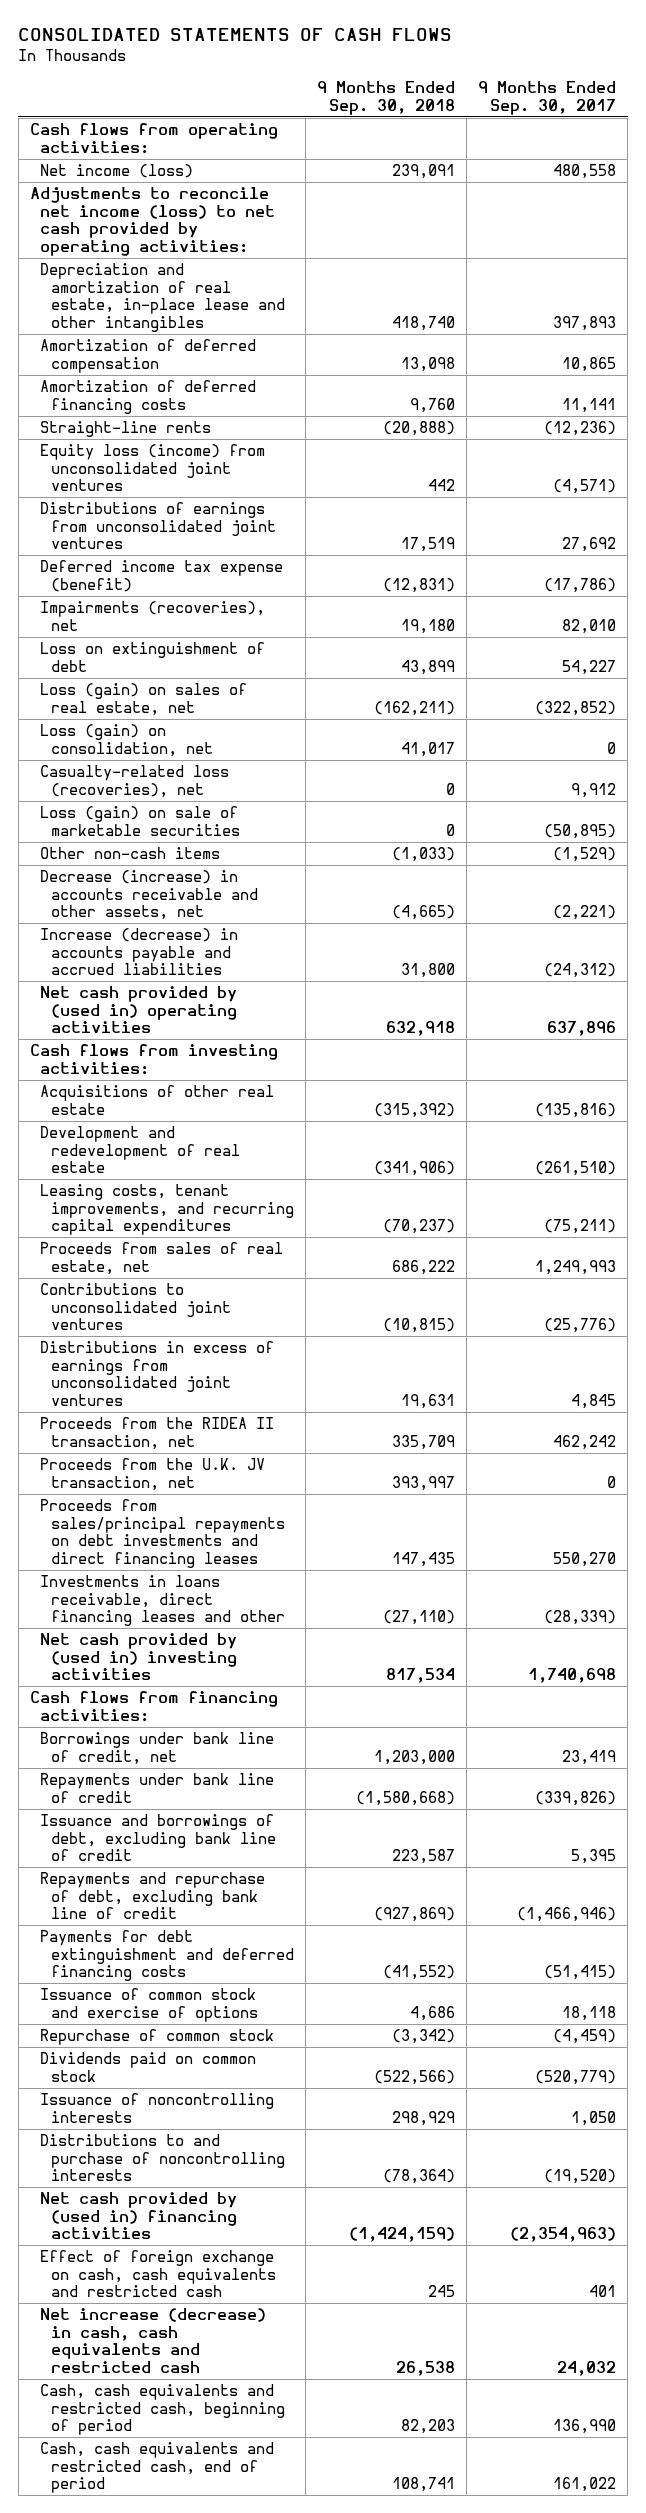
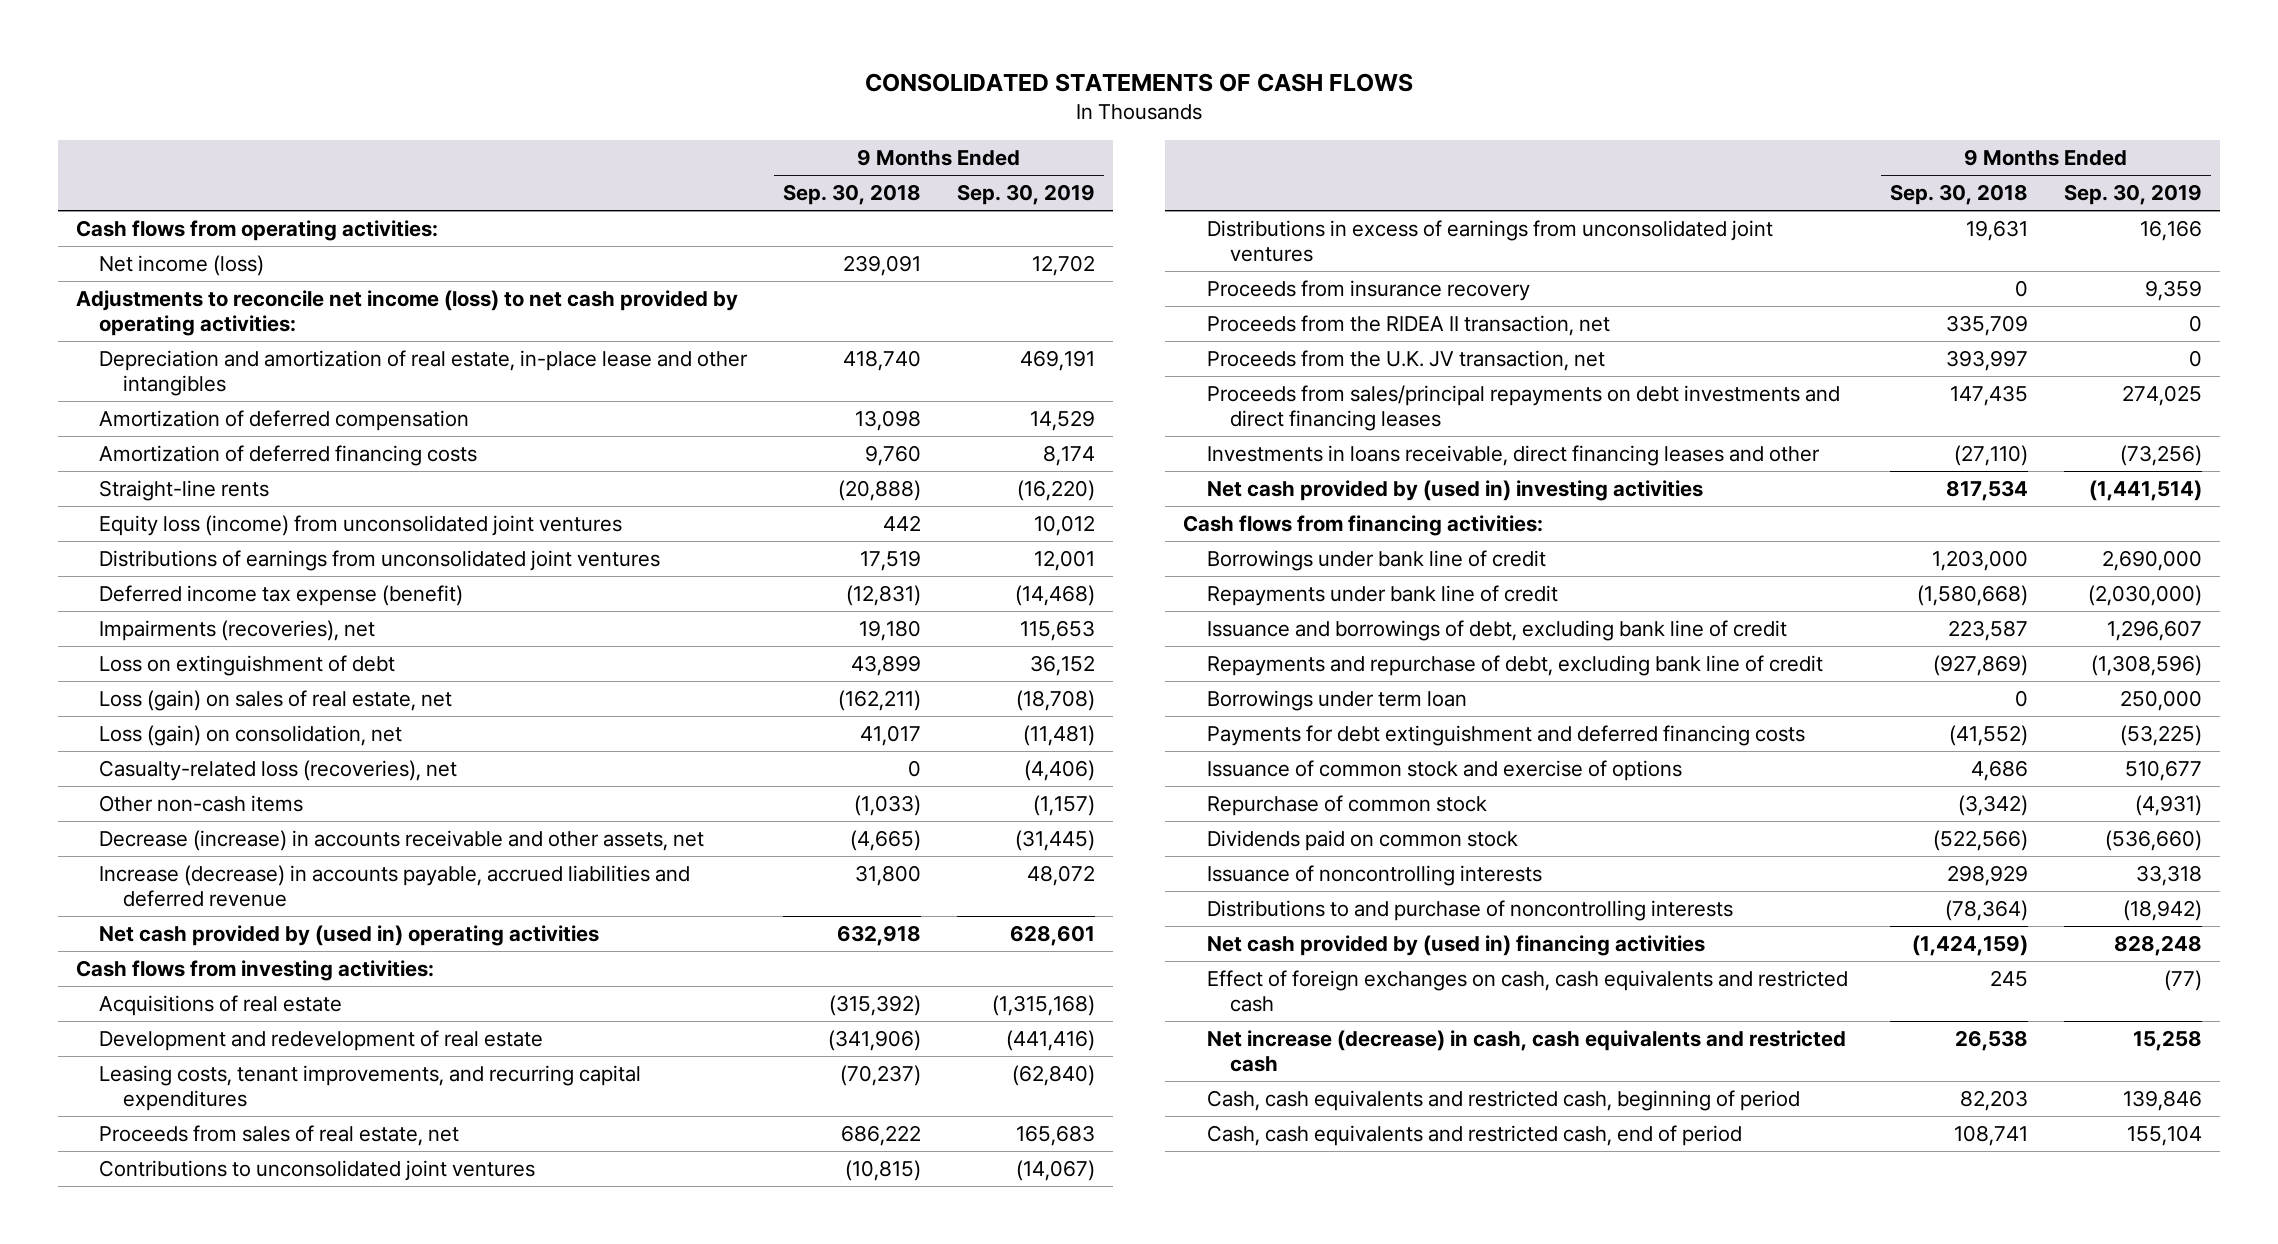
[478,81,617,116] 9 Months Ended Sep. 30, 2017 -> none
none -> [956,184,1095,206] Sep. 30, 2019
[40,806,241,836] Loss (gain) on sale of marketable securities -> none
[40,928,239,976] Increase (decrease) in accounts payable and accrued liabilities -> [99,864,691,907] Increase (decrease) in accounts payable, accrued liabilities and deferred revenue
[40,1085,275,1115] Acquisitions of other real estate -> [99,994,343,1016] Acquisitions of real estate
none -> [1206,279,1530,301] Proceeds from insurance recovery
[40,1732,275,1765] Borrowings under bank line of credit, net -> [1206,549,1546,571] Borrowings under bank line of credit
none -> [1206,689,1467,711] Borrowings under term loan
[40,2250,277,2298] Effect of foreign exchange on cash, cash equivalents and restricted cash -> [1206,969,1848,1012] Effect of foreign exchanges on cash, cash equivalents and restricted cash

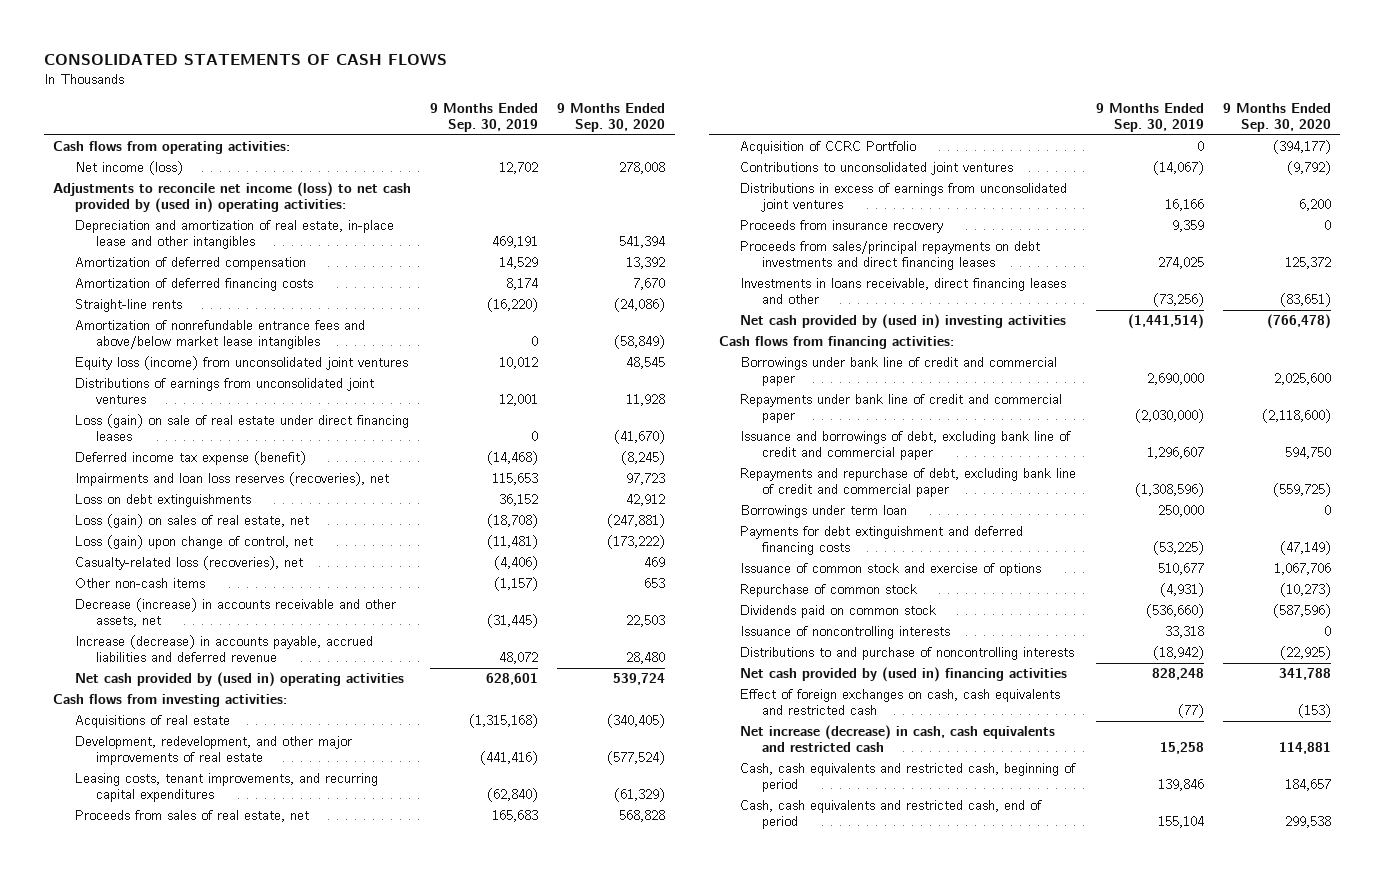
[783,184,922,206] Sep. 30, 2018 -> none
none -> [557,103,666,133] 9 Months Ended Sep. 30, 2020
[75,289,738,336] Adjustments to reconcile net income (loss) to net cash provided by operating activities: -> [53,182,412,214] Adjustments to reconcile net income (loss) to net cash provided by (used in) operating activities:
none -> [74,320,365,350] Amortization of nonrefundable entrance fees and above/below market lease intangibles
none -> [74,414,409,442] Loss (gain) on sale of real estate under direct financing leases
[99,619,376,641] Impairments (recoveries), net -> [74,472,389,487] Impairments and loan loss reserves (recoveries), net
[99,654,396,676] Loss on extinguishment of debt -> [74,494,251,508] Loss on debt extinguishments
[99,724,403,746] Loss (gain) on consolidation, net -> [74,535,313,550] Loss (gain) upon change of control, net
[99,1029,544,1051] Development and redevelopment of real estate -> [74,736,352,766] Development, redevelopment, and other major improvements of real estate
none -> [740,141,917,155] Acquisition of CCRC Portfolio
[1206,314,1610,336] Proceeds from the RIDEA II transaction, net -> none
[1206,349,1605,371] Proceeds from the U.K. JV transaction, net -> none
[1206,549,1546,571] Borrowings under bank line of credit -> [740,357,1058,387] Borrowings under bank line of credit and commercial paper
[1206,584,1558,606] Repayments under bank line of credit -> [740,394,1063,424] Repayments under bank line of credit and commercial paper
[1206,619,1787,641] Issuance and borrowings of debt, excluding bank line of credit -> [740,431,1072,461] Issuance and borrowings of debt, excluding bank line of credit and commercial paper
[1206,654,1823,676] Repayments and repurchase of debt, excluding bank line of credit -> [740,468,1077,498] Repayments and repurchase of debt, excluding bank line of credit and commercial paper

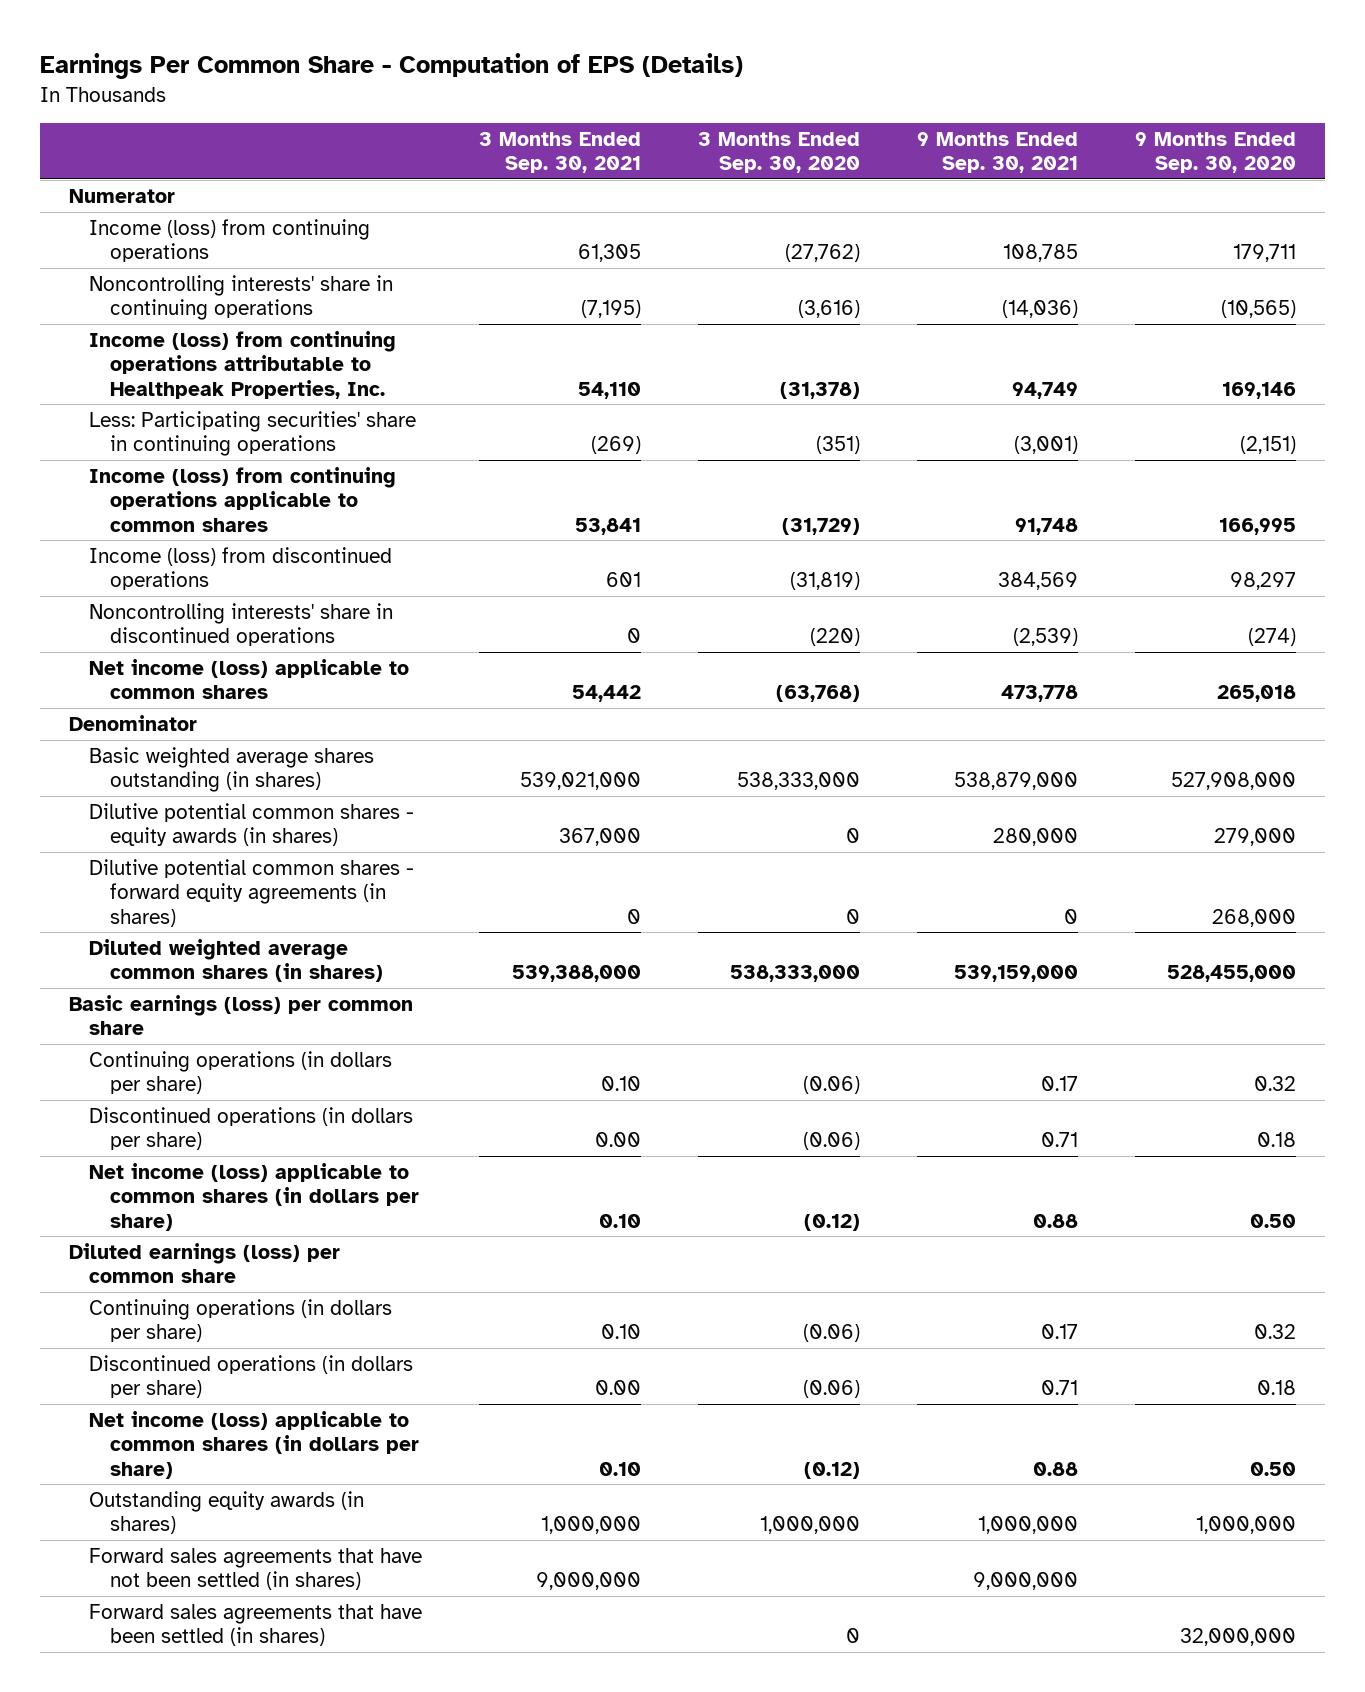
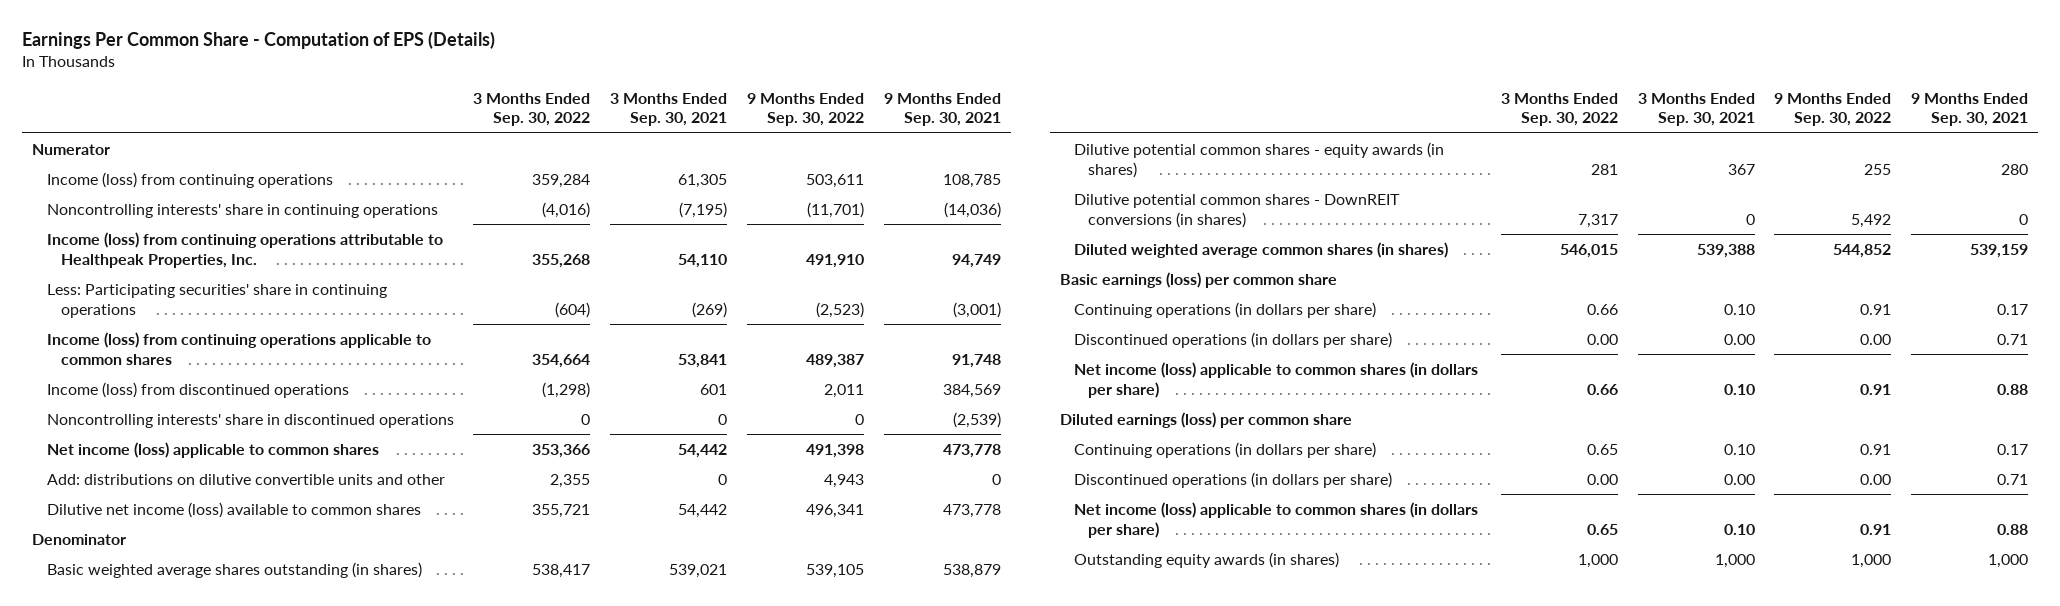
[698,131,861,174] 3 Months Ended Sep. 30, 2020 -> none
[1135,131,1297,174] 9 Months Ended Sep. 30, 2020 -> none
none -> [473,92,591,127] 3 Months Ended Sep. 30, 2022
none -> [747,92,865,127] 9 Months Ended Sep. 30, 2022
none -> [46,473,445,485] Add: distributions on dilutive convertible units and other
none -> [46,501,421,518] Dilutive net income (loss) available to common shares
[520,772,642,791] 539,021,000 -> [669,563,728,578] 539,021
[954,772,1079,791] 538,879,000 -> [942,563,1001,578] 538,879
[559,828,642,847] 367,000 -> [1727,163,1755,175] 367
[993,828,1079,847] 280,000 -> [2001,163,2029,175] 280
[89,859,415,927] Dilutive potential common shares - forward equity agreements (in shares) -> [1074,193,1401,228] Dilutive potential common shares - DownREIT conversions (in shares)
[512,965,642,983] 539,388,000 -> [1696,243,1755,258] 539,388
[954,965,1079,983] 539,159,000 -> [1970,243,2029,258] 539,159
[89,1548,423,1591] Forward sales agreements that have not been settled (in shares) -> none
[89,1604,423,1647] Forward sales agreements that have been settled (in shares) -> none
[541,1516,642,1535] 1,000,000 -> [1714,553,1755,568] 1,000
[978,1516,1079,1535] 1,000,000 -> [1988,553,2029,568] 1,000

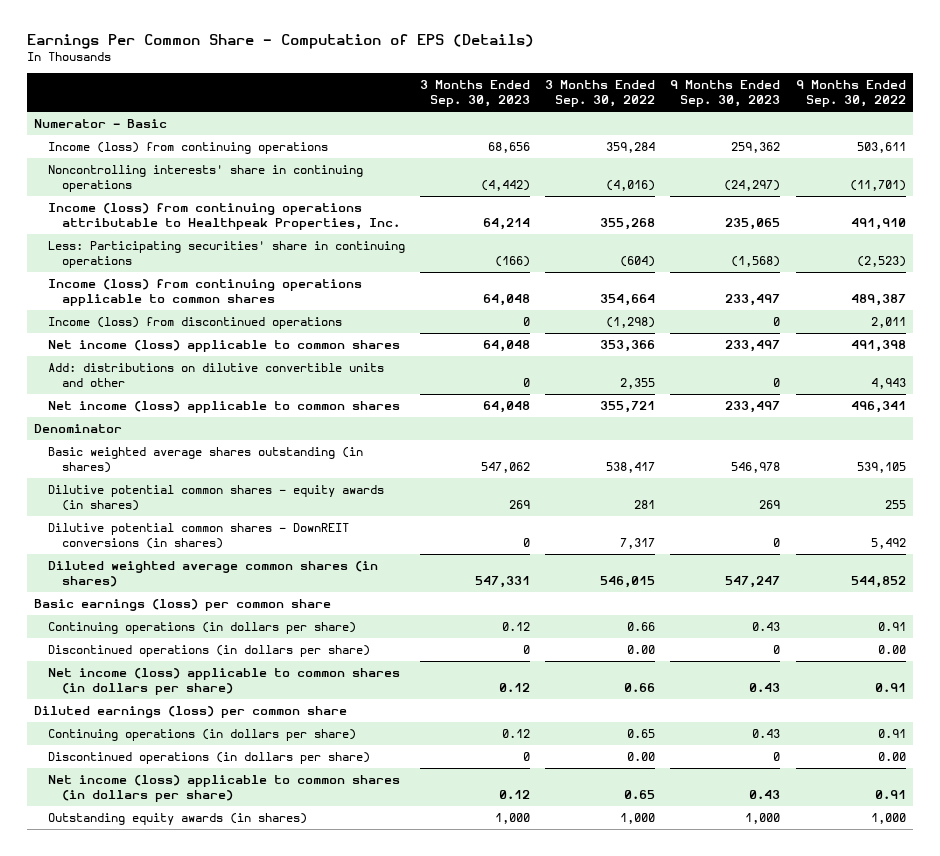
[610,92,728,127] 3 Months Ended Sep. 30, 2021 -> none
[883,92,1001,127] 9 Months Ended Sep. 30, 2021 -> none
none -> [420,80,531,108] 3 Months Ended Sep. 30, 2023
none -> [670,80,781,108] 9 Months Ended Sep. 30, 2023
[32,143,111,155] Numerator -> [34,119,168,129] Numerator - Basic
[46,413,454,428] Noncontrolling interests' share in discontinued operations -> none
[46,501,421,518] Dilutive net income (loss) available to common shares -> [48,401,401,414] Net income (loss) applicable to common shares

